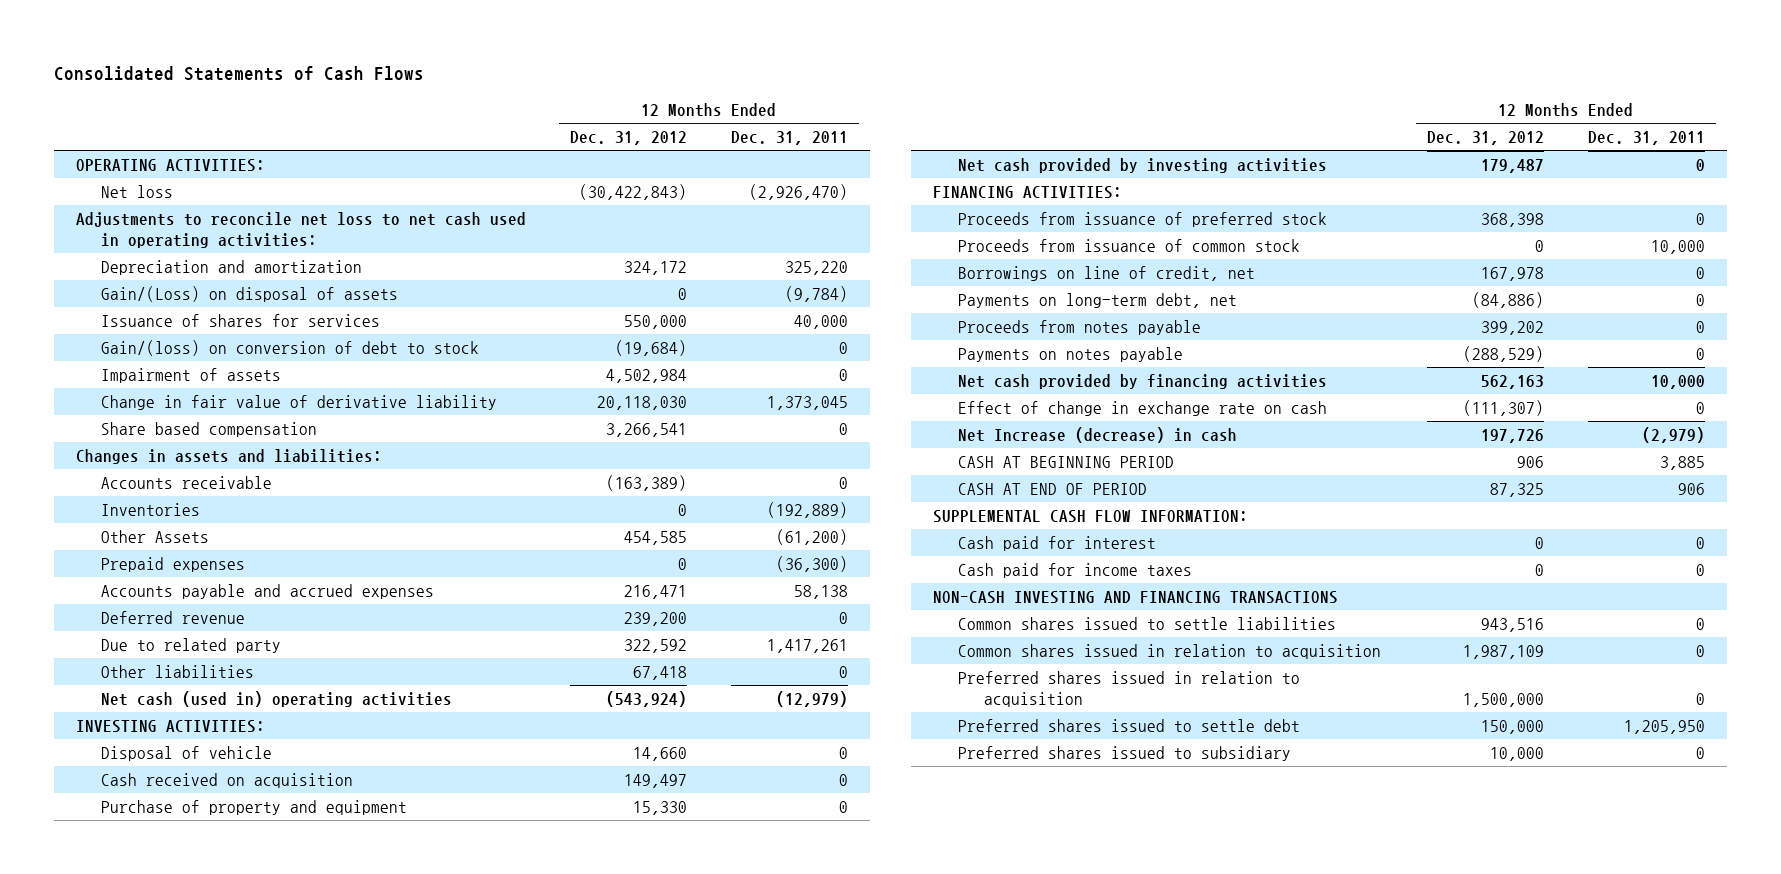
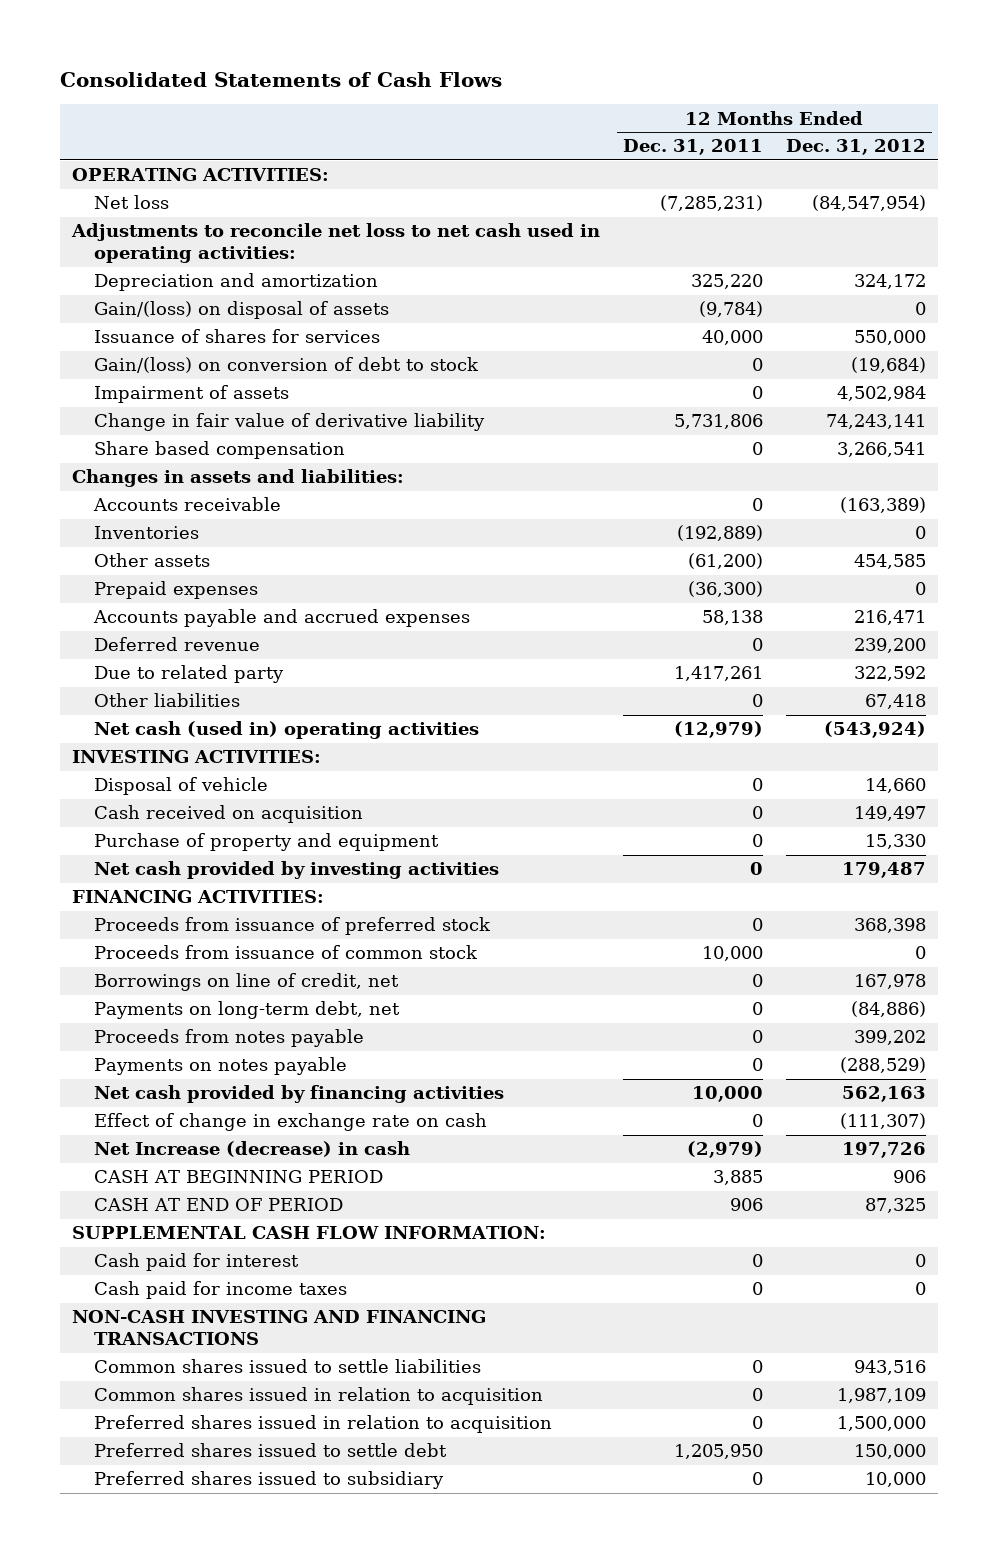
[578,183,687,200] (30,422,843) -> [811,195,926,212] (84,547,954)
[748,183,848,200] (2,926,470) -> [659,195,763,212] (7,285,231)
[101,285,399,302] Gain/(Loss) on disposal of assets -> [93,301,389,320] Gain/(loss) on disposal of assets
[596,395,687,410] 20,118,030 -> [825,414,926,430] 74,243,141
[766,395,848,410] 1,373,045 -> [673,414,763,430] 5,731,806
[101,529,210,543] Other Assets -> [93,553,210,568] Other assets

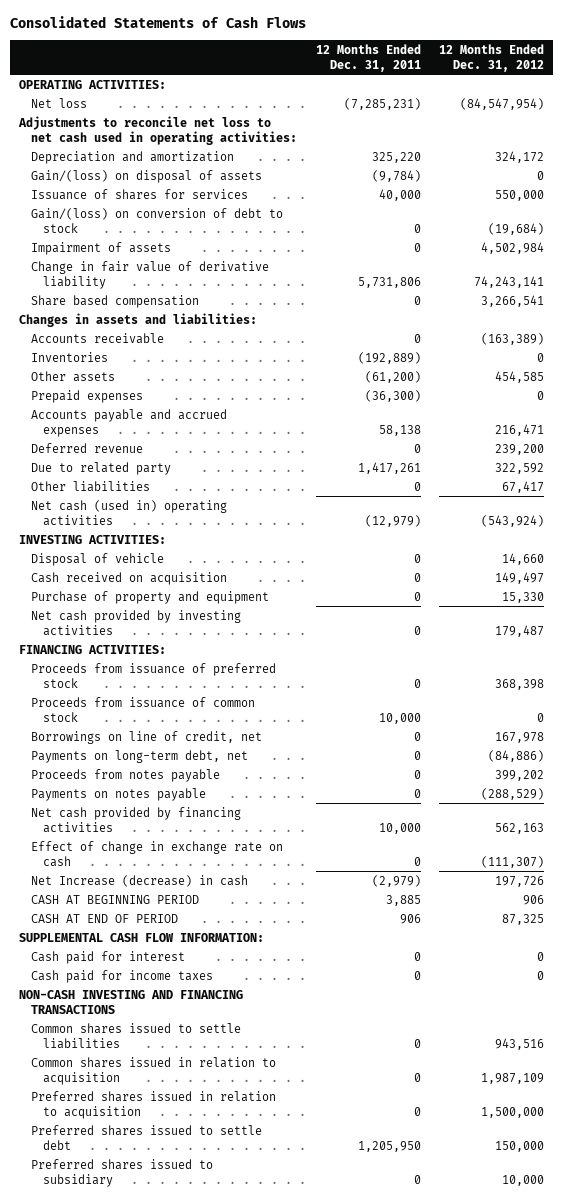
[864,694,926,710] 67,418 -> [501,480,544,493] 67,417

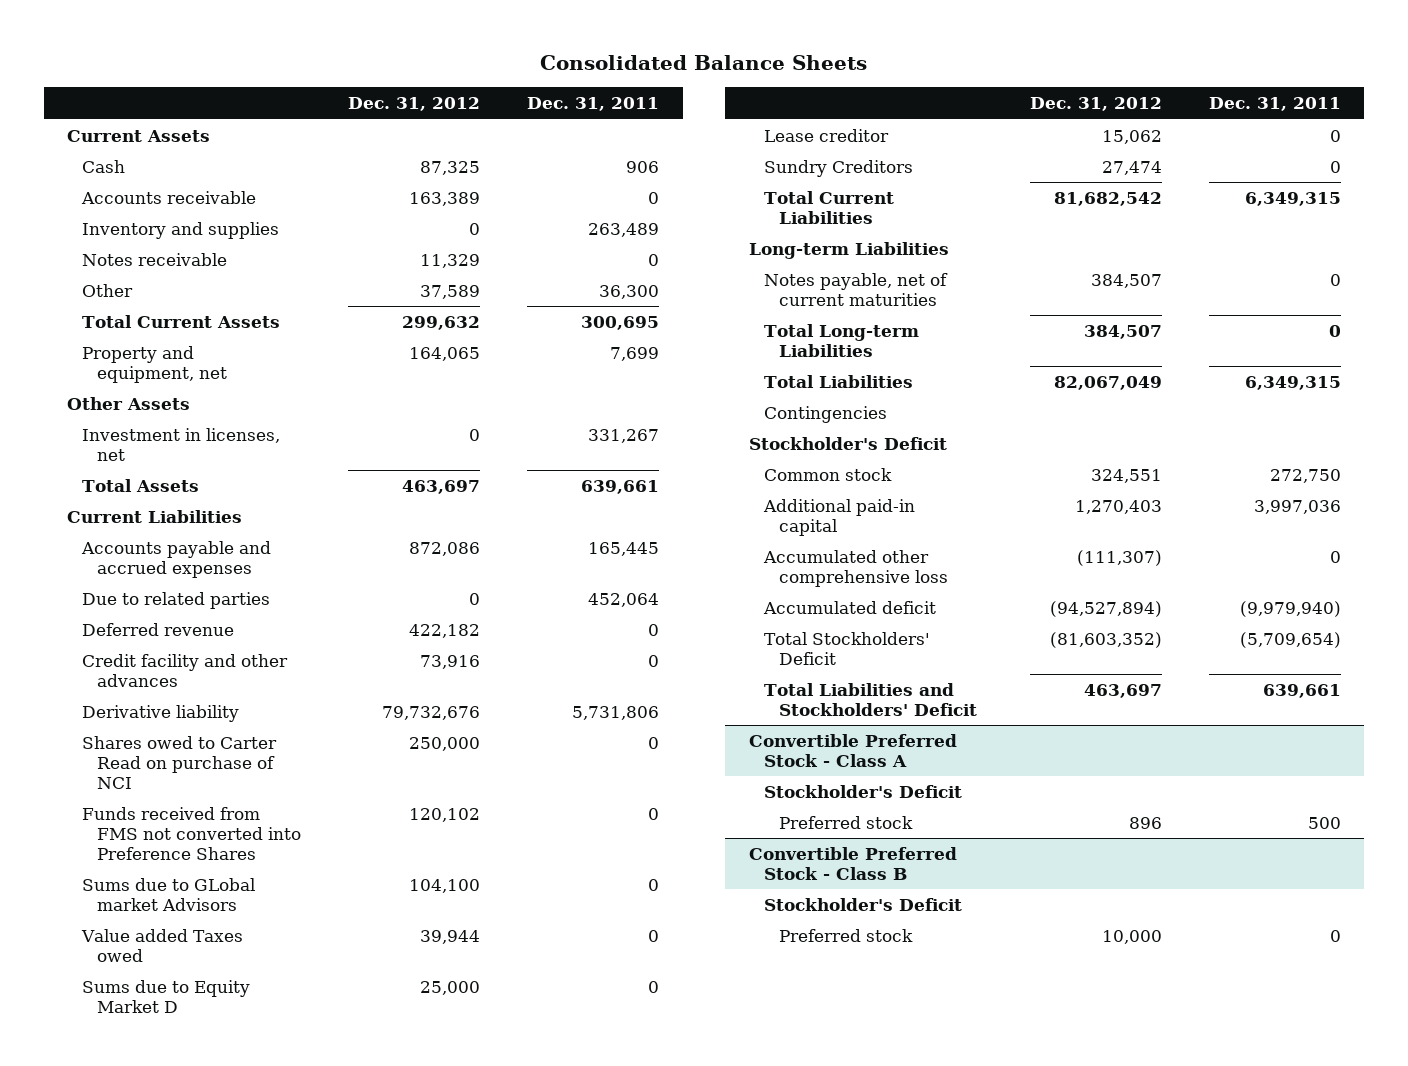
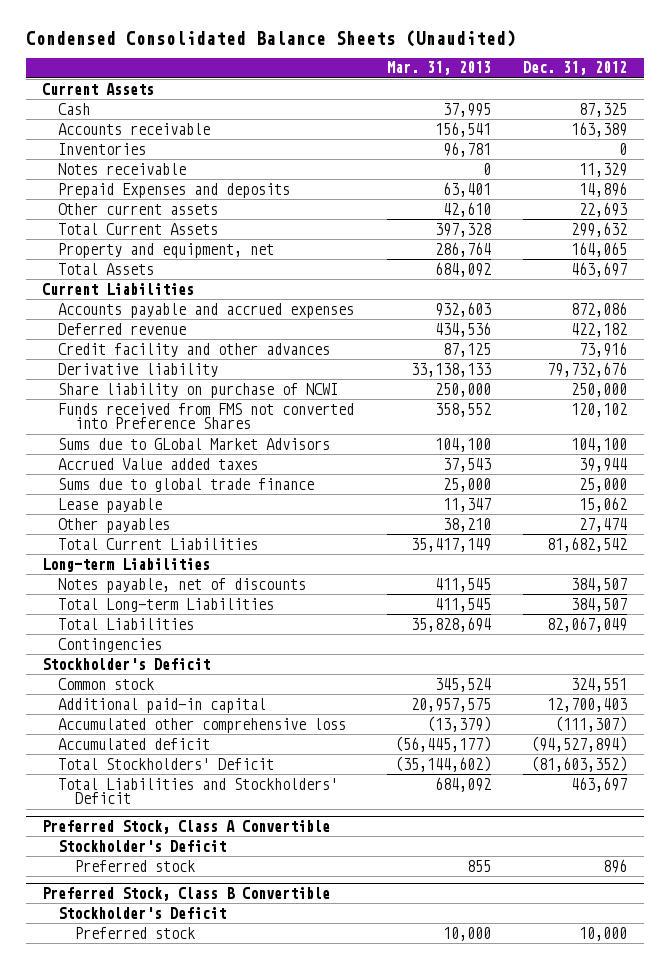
[540,55,868,71] Consolidated Balance Sheets -> [25,30,516,48] Condensed Consolidated Balance Sheets (Unaudited)
[527,97,660,112] Dec. 31, 2011 -> none
none -> [386,61,491,76] Mar. 31, 2013
[82,221,280,239] Inventory and supplies -> [58,142,147,155] Inventories
none -> [58,182,291,198] Prepaid Expenses and deposits
[82,283,134,297] Other -> [58,202,219,215] Other current assets
[420,284,481,299] 37,589 -> [579,201,628,217] 22,693
[67,396,191,410] Other Assets -> none
[82,427,281,461] Investment in licenses, net -> none
[82,591,271,609] Due to related parties -> none
[82,735,278,789] Shares owed to Carter Read on purchase of NCI -> none
none -> [58,382,339,398] Share liability on purchase of NCWI
[82,979,251,1013] Sums due to Equity Market D -> none
[82,877,256,911] Sums due to GLobal market Advisors -> [58,437,331,450] Sums due to GLobal Market Advisors
[81,928,244,962] Value added Taxes owed -> [58,457,259,470] Accrued Value added taxes
none -> [58,477,315,492] Sums due to global trade finance
[763,128,889,142] Lease creditor -> [58,497,163,513] Lease payable
[763,159,913,177] Sundry Creditors -> [58,517,171,533] Other payables
[763,272,948,306] Notes payable, net of current maturities -> [58,577,307,593] Notes payable, net of discounts
[1074,499,1162,514] 1,270,403 -> [547,697,628,712] 12,700,403
[748,733,957,767] Convertible Preferred Stock - Class A -> [42,820,331,835] Preferred Stock, Class A Convertible
[748,846,957,880] Convertible Preferred Stock - Class B -> [42,887,331,902] Preferred Stock, Class B Convertible

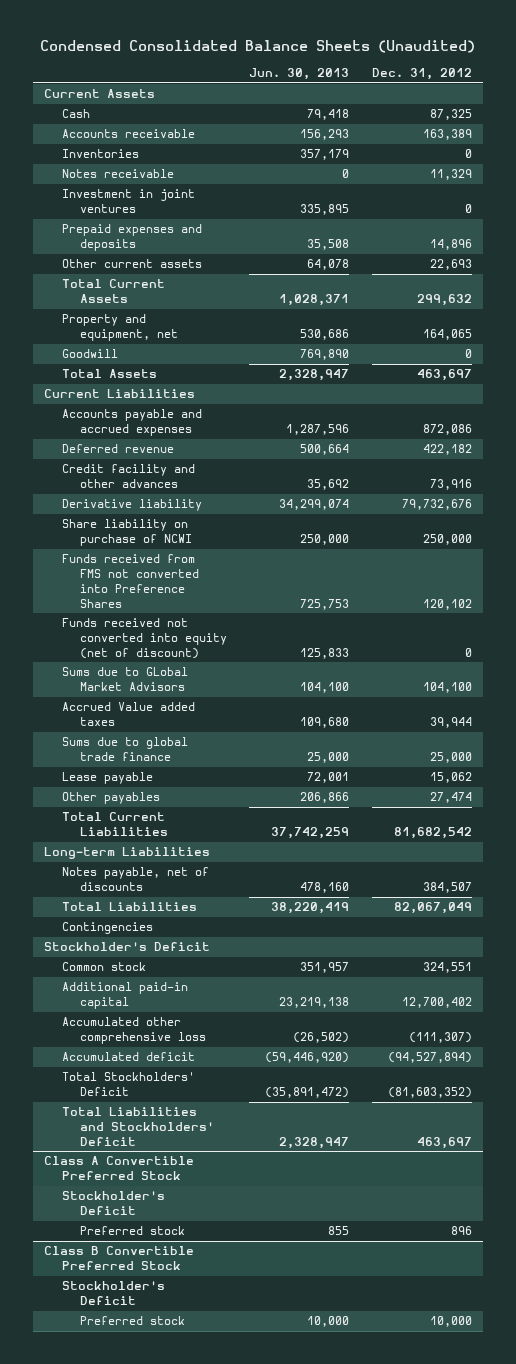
[386,61,491,76] Mar. 31, 2013 -> none
none -> [249,68,350,81] Jun. 30, 2013
none -> [62,189,196,214] Investment in joint ventures
[58,182,291,198] Prepaid Expenses and deposits -> [62,224,203,252] Prepaid expenses and deposits
none -> [62,349,119,359] Goodwill
none -> [62,618,228,659] Funds received not converted into equity (net of discount)
[58,597,275,612] Total Long-term Liabilities -> none
[547,697,628,712] 12,700,403 -> [401,997,472,1009] 12,700,402
[42,820,331,835] Preferred Stock, Class A Convertible -> [44,1156,195,1181] Class A Convertible Preferred Stock
[42,887,331,902] Preferred Stock, Class B Convertible -> [44,1246,195,1271] Class B Convertible Preferred Stock

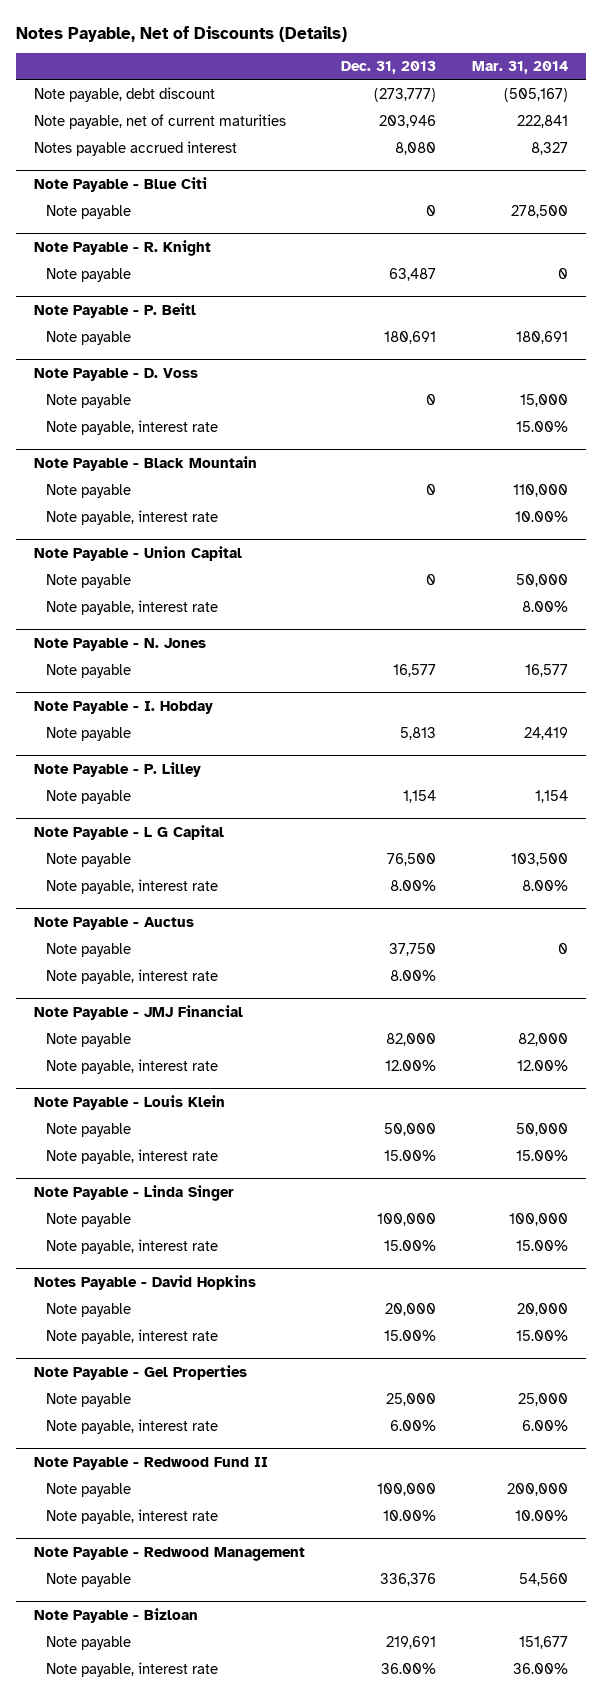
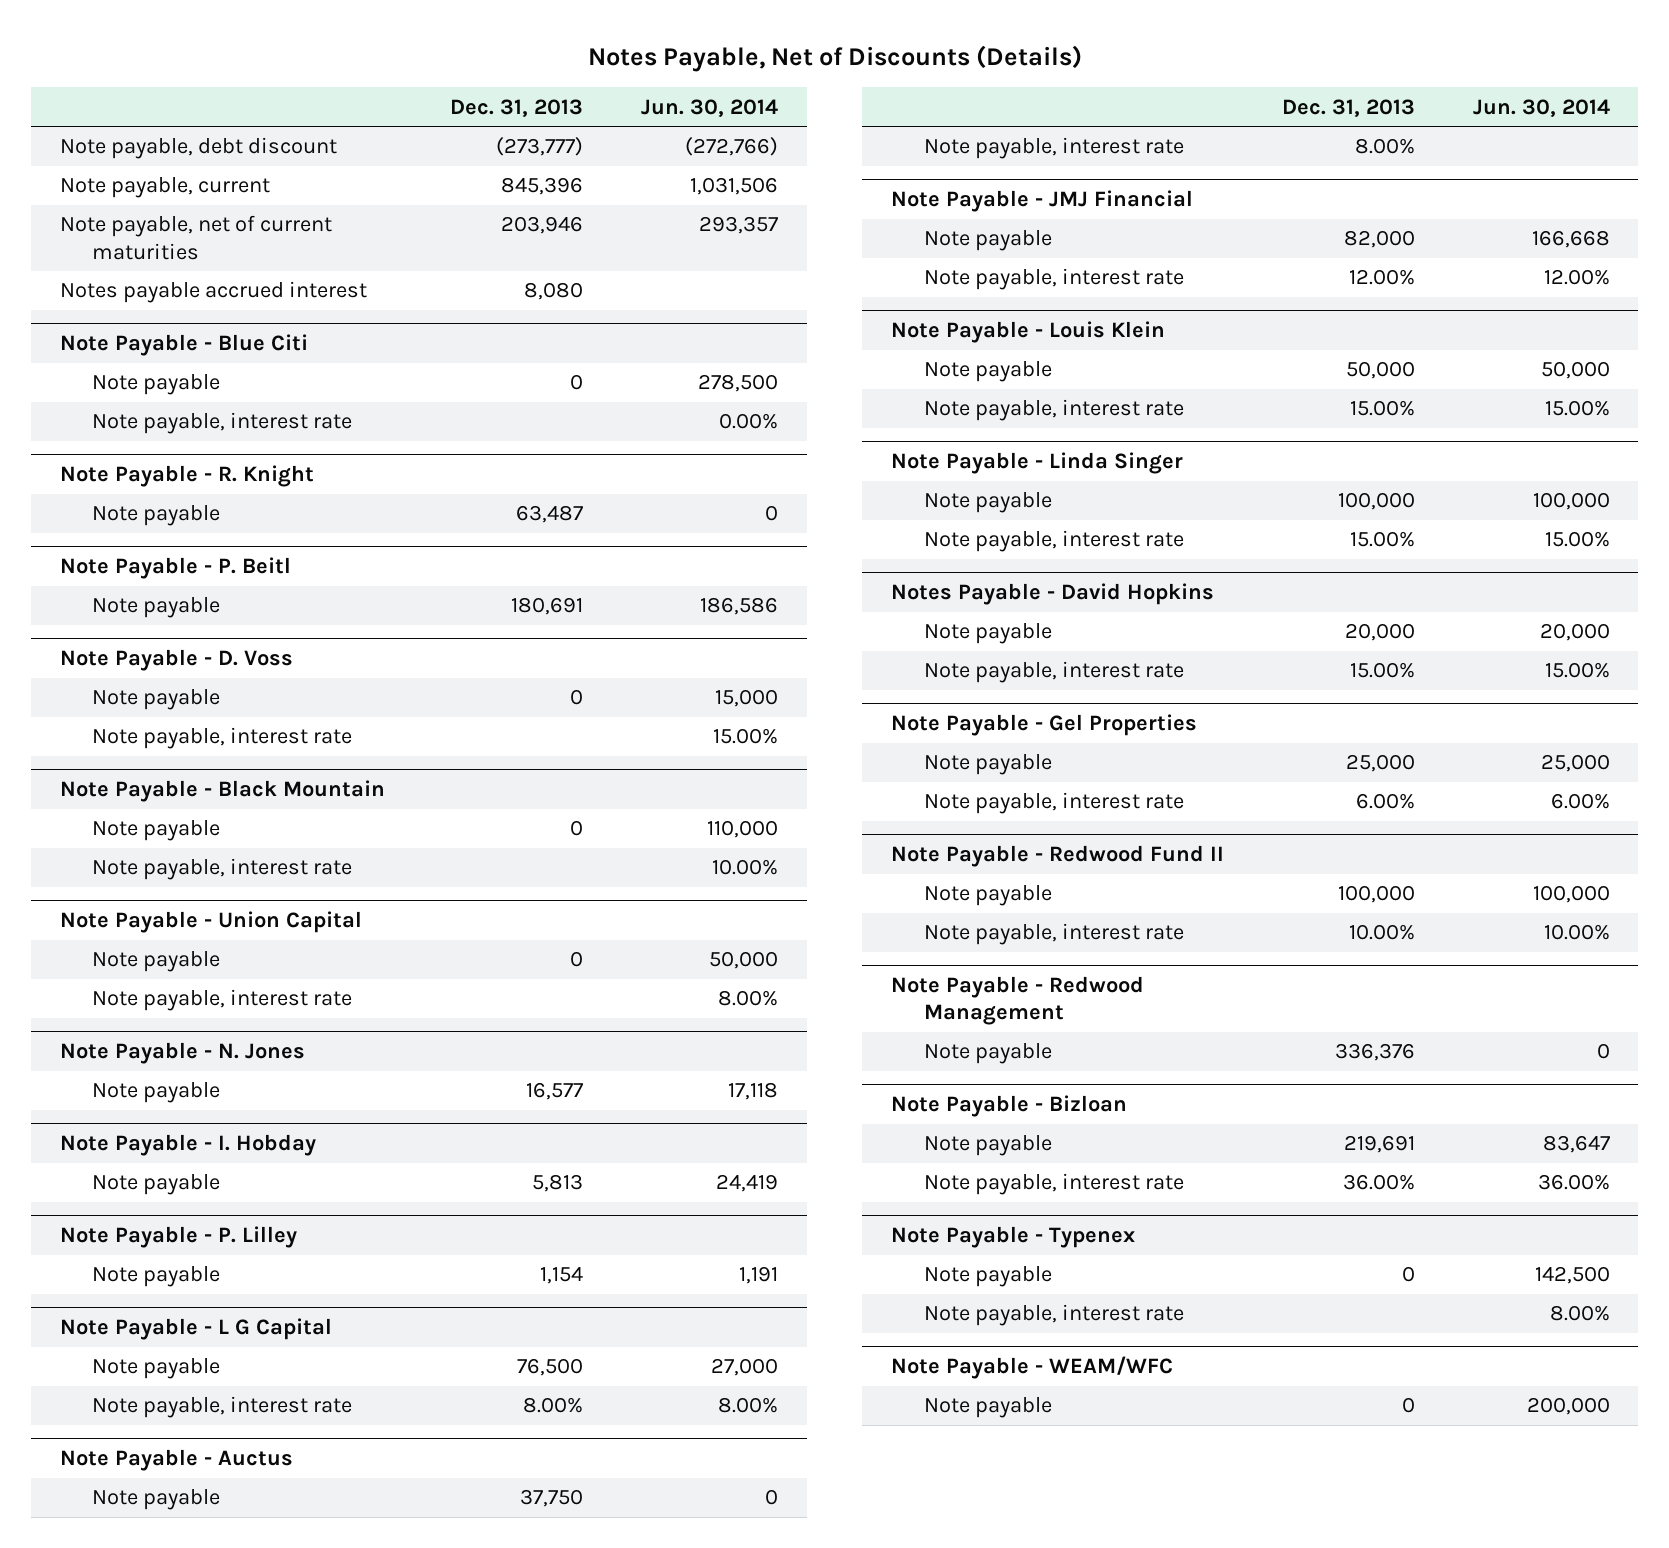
[472,61,569,75] Mar. 31, 2014 -> none
none -> [641,98,779,117] Jun. 30, 2014
none -> [59,177,270,199] Note payable, current
none -> [92,412,353,435] Note payable, interest rate
none -> [891,1226,1136,1249] Note Payable - Typenex
none -> [923,1266,1052,1288] Note payable
none -> [923,1304,1184,1327] Note payable, interest rate
none -> [891,1356,1174,1380] Note Payable - WEAM/WFC
none -> [923,1397,1052,1419] Note payable

